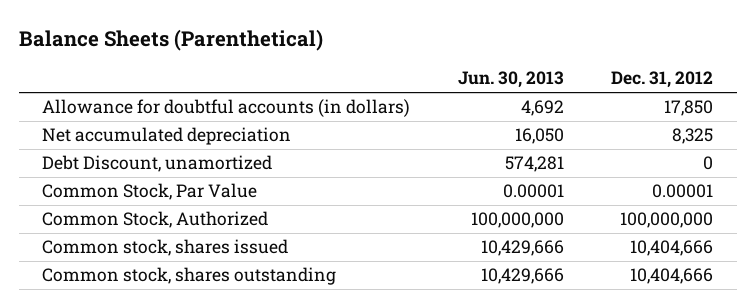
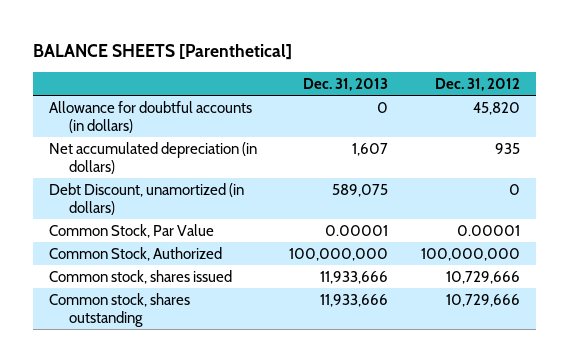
[18,29,323,52] Balance Sheets (Parenthetical) -> [33,43,293,60] BALANCE SHEETS [Parenthetical]
[457,71,564,89] Jun. 30, 2013 -> none
none -> [303,78,389,92] Dec. 31, 2013
[663,100,713,117] 17,850 -> [472,102,520,116] 45,820
[42,127,292,146] Net accumulated depreciation -> [49,142,258,174] Net accumulated depreciation (in dollars)
[671,128,713,145] 8,325 -> [494,143,520,155] 935
[42,155,273,173] Debt Discount, unamortized -> [49,183,245,215] Debt Discount, unamortized (in dollars)
[629,240,713,257] 10,404,666 -> [445,271,520,285] 10,729,666
[629,268,713,285] 10,404,666 -> [445,294,520,308] 10,729,666

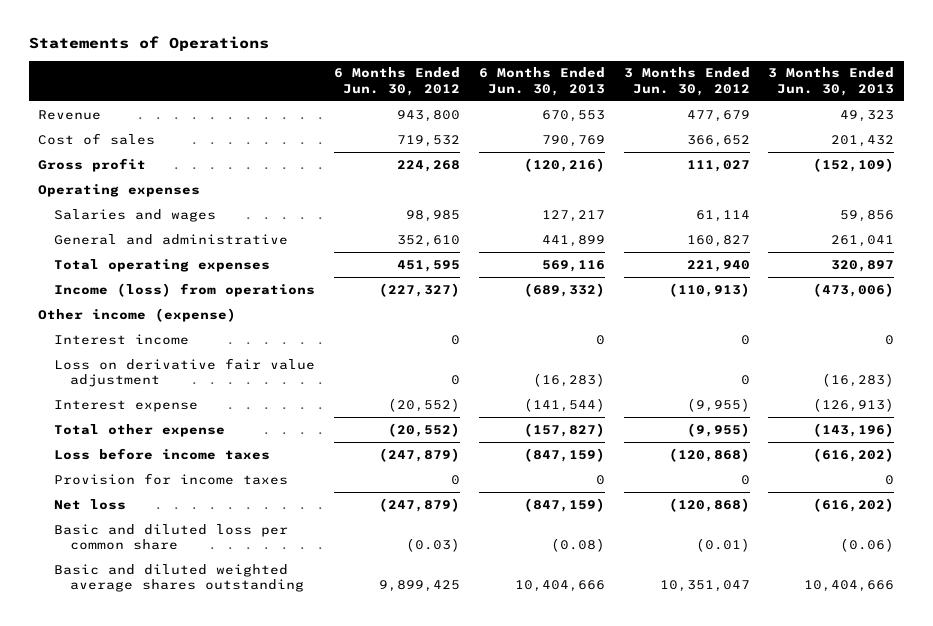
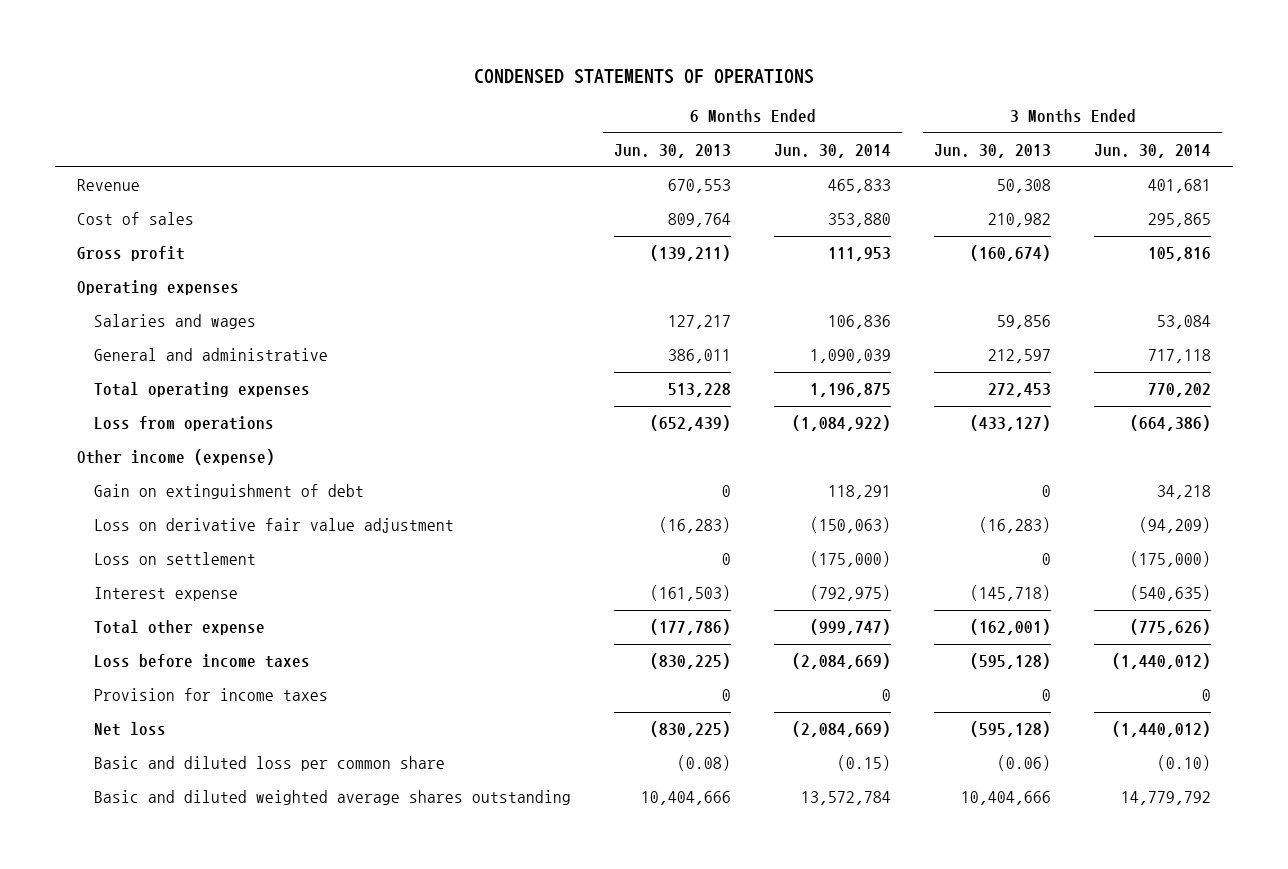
[29,36,270,52] Statements of Operations -> [474,68,815,84] CONDENSED STATEMENTS OF OPERATIONS
[334,67,461,96] 6 Months Ended Jun. 30, 2012 -> none
[623,67,750,96] 3 Months Ended Jun. 30, 2012 -> none
none -> [774,144,892,159] Jun. 30, 2014
none -> [1094,144,1212,159] Jun. 30, 2014
[840,109,895,122] 49,323 -> [997,179,1052,194] 50,308
[541,134,605,147] 790,769 -> [668,213,732,228] 809,764
[831,134,895,147] 201,432 -> [988,213,1052,228] 210,982
[523,157,605,172] (120,216) -> [650,245,732,262] (139,211)
[813,157,895,172] (152,109) -> [970,245,1052,262] (160,674)
[541,234,605,247] 441,899 -> [668,349,732,364] 386,011
[831,234,895,247] 261,041 -> [988,349,1052,364] 212,597
[541,259,605,272] 569,116 -> [668,383,732,398] 513,228
[831,259,895,272] 320,897 -> [988,383,1052,398] 272,453
[54,282,316,297] Income (loss) from operations -> [93,416,274,432] Loss from operations
[523,282,605,297] (689,332) -> [650,415,732,432] (652,439)
[813,282,895,297] (473,006) -> [970,415,1052,432] (433,127)
[54,333,190,345] Interest income -> none
none -> [93,484,364,500] Gain on extinguishment of debt
none -> [93,552,256,566] Loss on settlement
[523,397,605,412] (141,544) -> [650,585,732,602] (161,503)
[813,397,895,412] (126,913) -> [970,585,1052,602] (145,718)
[523,422,605,437] (157,827) -> [650,619,732,636] (177,786)
[813,422,895,437] (143,196) -> [970,619,1052,636] (162,001)
[523,447,605,462] (847,159) -> [650,653,732,670] (830,225)
[813,447,895,462] (616,202) -> [970,653,1052,670] (595,128)
[523,497,605,512] (847,159) -> [650,721,732,738] (830,225)
[813,497,895,512] (616,202) -> [970,721,1052,738] (595,128)

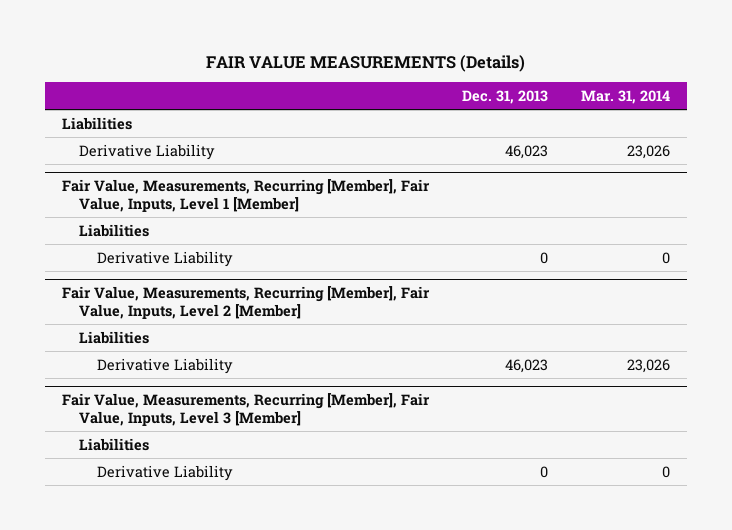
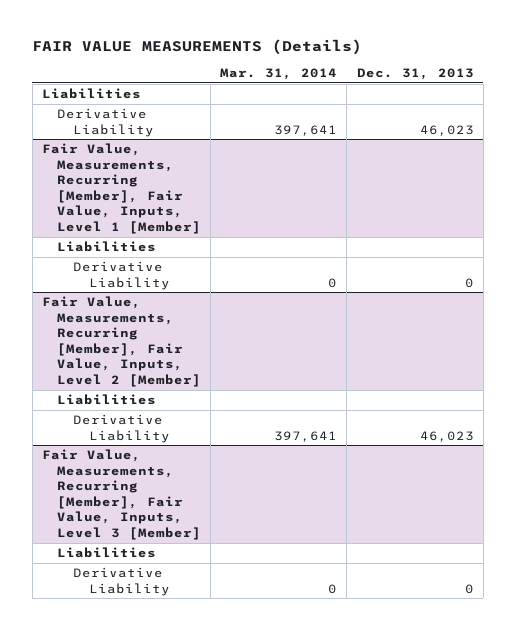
[627,144,671,159] 23,026 -> [274,124,338,136] 397,641
[627,358,671,373] 23,026 -> [274,430,338,442] 397,641

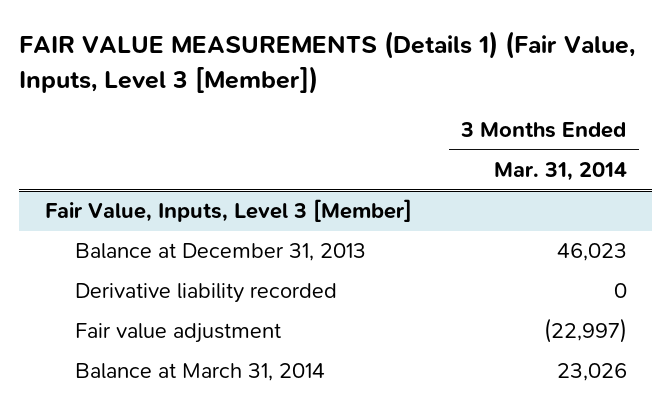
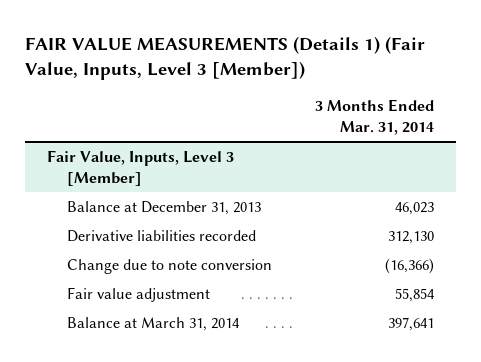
[74,283,337,304] Derivative liability recorded -> [66,229,256,242] Derivative liabilities recorded
[613,283,627,299] 0 -> [388,230,435,244] 312,130
none -> [66,258,272,274] Change due to note conversion
[543,318,627,344] (22,997) -> [395,287,436,302] 55,854
[556,363,627,382] 23,026 -> [388,316,435,331] 397,641

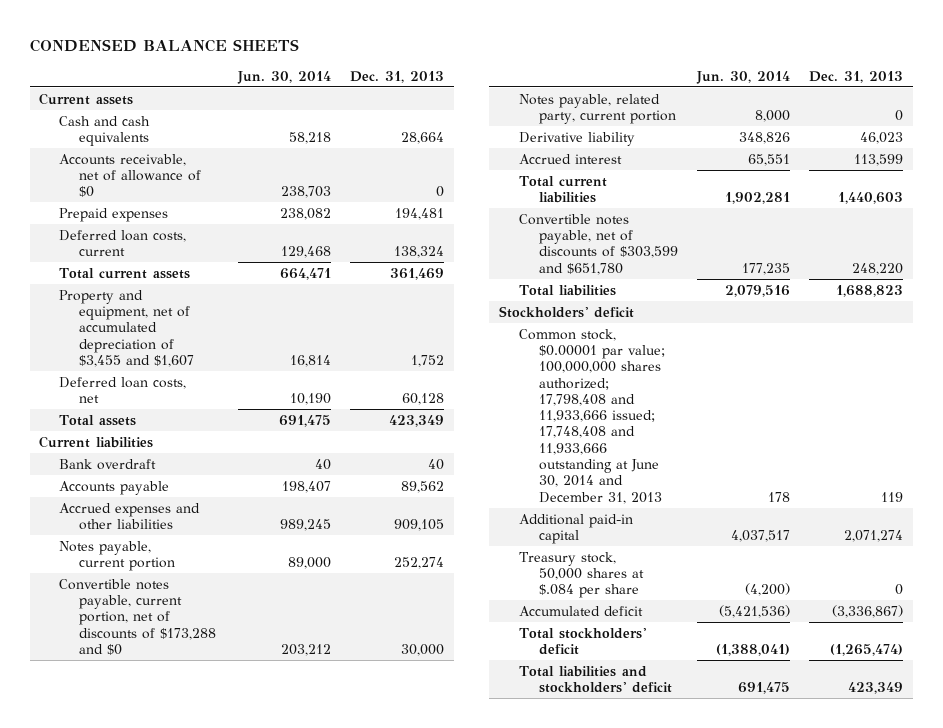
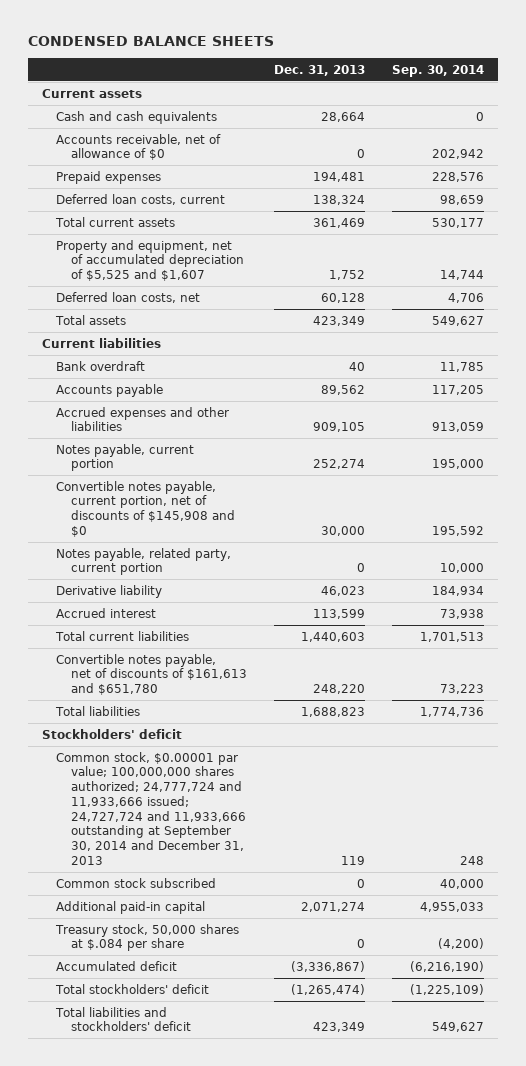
[236,70,331,84] Jun. 30, 2014 -> none
none -> [392,64,485,77] Sep. 30, 2014
[59,289,195,367] Property and equipment, net of accumulated depreciation of $3,455 and $1,607 -> [56,239,245,282] Property and equipment, net of accumulated depreciation of $5,525 and $1,607
[59,578,217,655] Convertible notes payable, current portion, net of discounts of $173,288 and $0 -> [56,480,236,537] Convertible notes payable, current portion, net of discounts of $145,908 and $0
[518,213,678,275] Convertible notes payable, net of discounts of $303,599 and $651,780 -> [56,653,248,696] Convertible notes payable, net of discounts of $161,613 and $651,780
[518,328,665,504] Common stock, $0.00001 par value; 100,000,000 shares authorized; 17,798,408 and 11,933,666 issued; 17,748,408 and 11,933,666 outstanding at June 30, 2014 and December 31, 2013 -> [56,751,247,865] Common stock, $0.00001 par value; 100,000,000 shares authorized; 24,777,724 and 11,933,666 issued; 24,727,724 and 11,933,666 outstanding at September 30, 2014 and December 31, 2013
none -> [56,877,217,888] Common stock subscribed

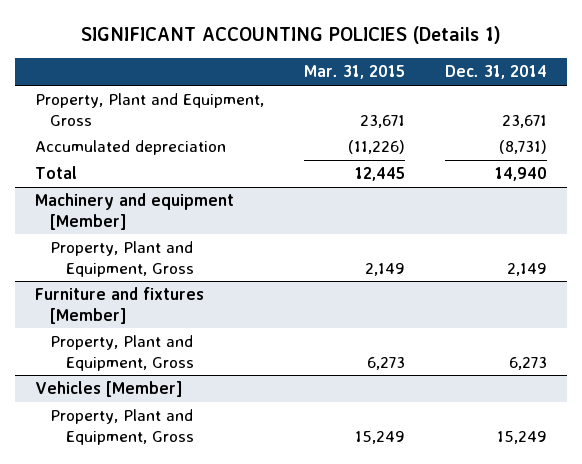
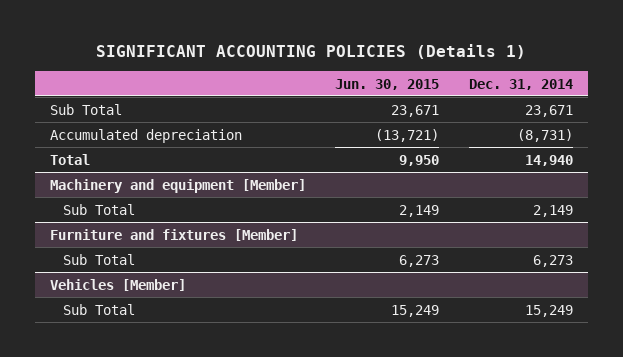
[303,65,405,80] Mar. 31, 2015 -> none
none -> [335,78,440,90] Jun. 30, 2015
[34,93,264,126] Property, Plant and Equipment, Gross -> [49,103,122,115] Sub Total
[50,241,194,277] Property, Plant and Equipment, Gross -> [62,203,135,215] Sub Total
[50,335,194,371] Property, Plant and Equipment, Gross -> [62,253,135,265] Sub Total
[50,409,194,445] Property, Plant and Equipment, Gross -> [62,303,135,315] Sub Total

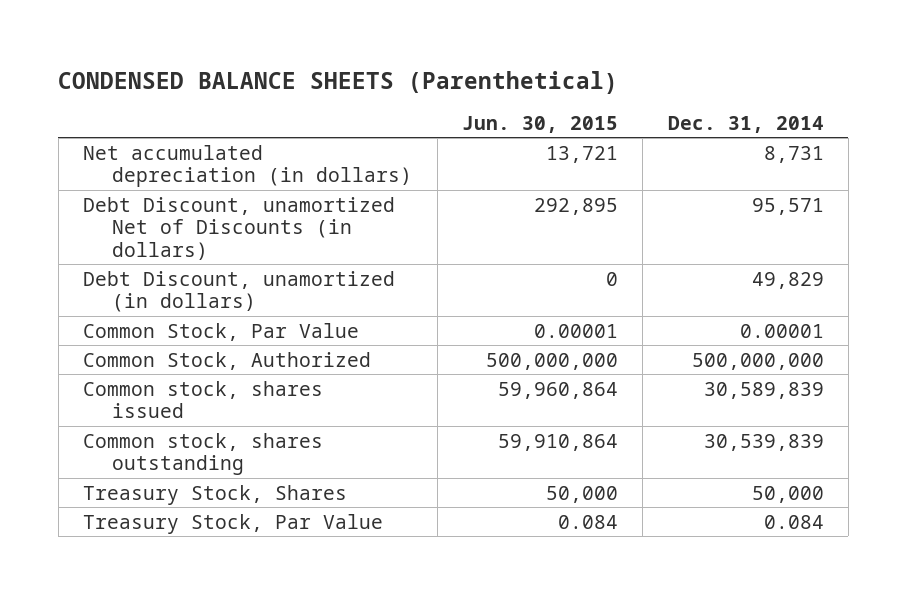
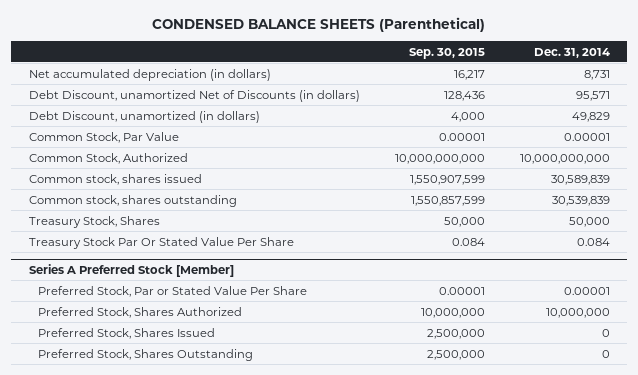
[461,115,618,133] Jun. 30, 2015 -> none
none -> [408,47,485,59] Sep. 30, 2015
[691,352,824,370] 500,000,000 -> [519,153,610,164] 10,000,000,000
[83,513,384,534] Treasury Stock, Par Value -> [28,236,294,249] Treasury Stock Par Or Stated Value Per Share
none -> [28,264,234,278] Series A Preferred Stock [Member]
none -> [38,285,308,297] Preferred Stock, Par or Stated Value Per Share
none -> [38,306,243,318] Preferred Stock, Shares Authorized
none -> [38,327,216,339] Preferred Stock, Shares Issued
none -> [38,348,254,361] Preferred Stock, Shares Outstanding

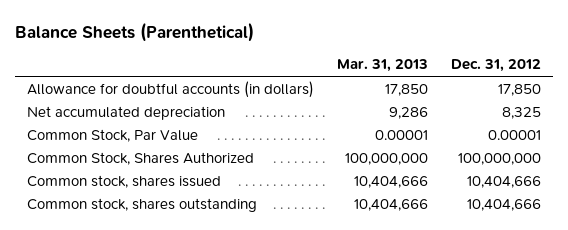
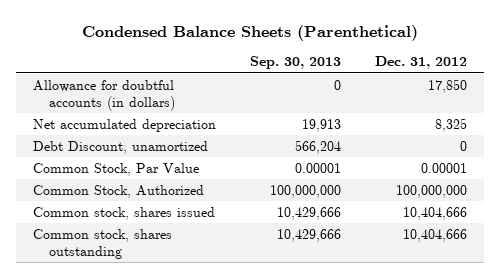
[14,21,254,42] Balance Sheets (Parenthetical) -> [82,24,419,41] Condensed Balance Sheets (Parenthetical)
[337,59,429,73] Mar. 31, 2013 -> none
none -> [250,56,342,70] Sep. 30, 2013
none -> [33,140,209,154] Debt Discount, unamortized
[26,151,254,165] Common Stock, Shares Authorized -> [33,184,205,198] Common Stock, Authorized

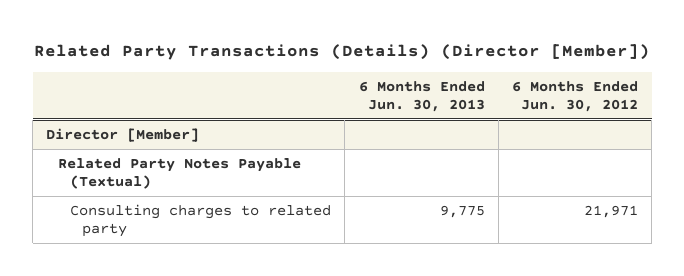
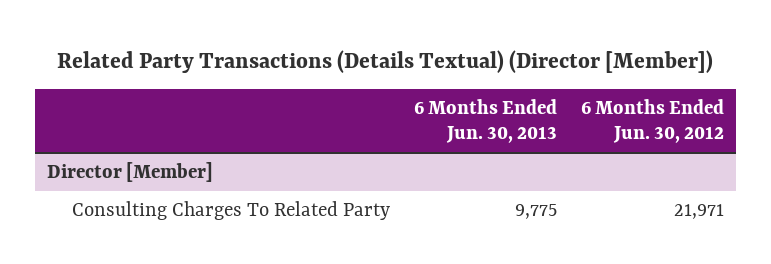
[34,44,651,61] Related Party Transactions (Details) (Director [Member]) -> [57,50,714,74] Related Party Transactions (Details Textual) (Director [Member])
[58,157,302,190] Related Party Notes Payable (Textual) -> none
[70,203,332,238] Consulting charges to related party -> [71,200,390,220] Consulting Charges To Related Party

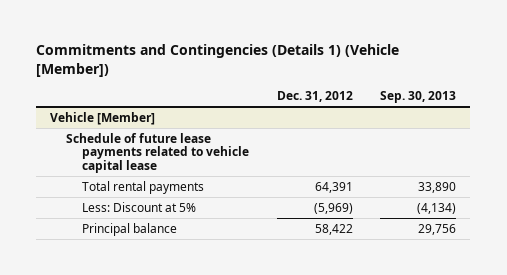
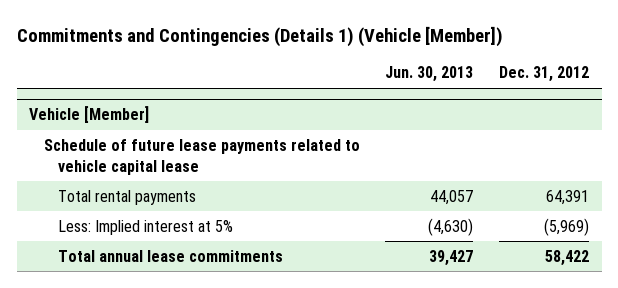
[380,91,457,104] Sep. 30, 2013 -> none
none -> [385,66,474,83] Jun. 30, 2013
[82,201,197,212] Less: Discount at 5% -> [58,219,234,235] Less: Implied interest at 5%
[82,222,178,236] Principal balance -> [58,249,284,262] Total annual lease commitments

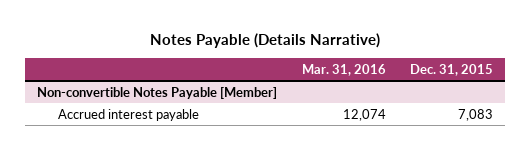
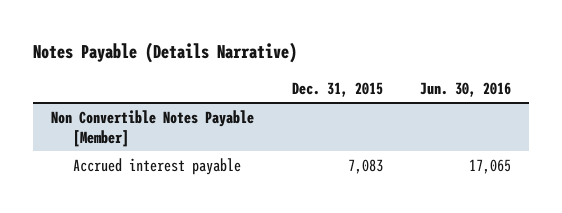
[301,63,386,76] Mar. 31, 2016 -> none
none -> [419,81,511,97] Jun. 30, 2016
[37,86,278,99] Non-convertible Notes Payable [Member] -> [51,110,255,147] Non Convertible Notes Payable [Member]

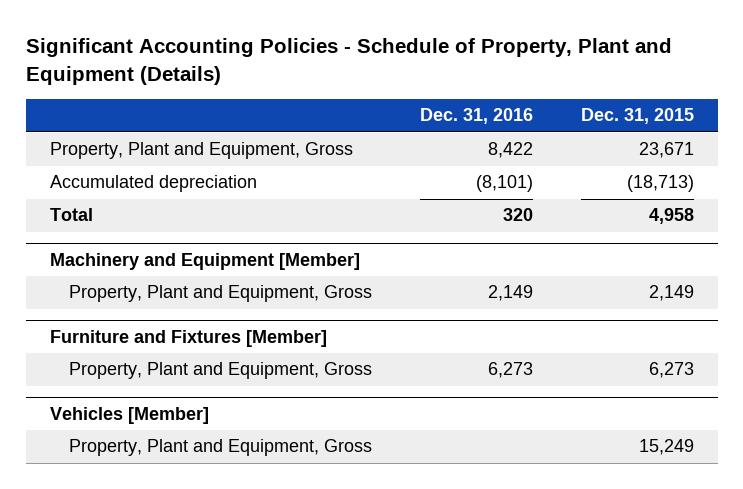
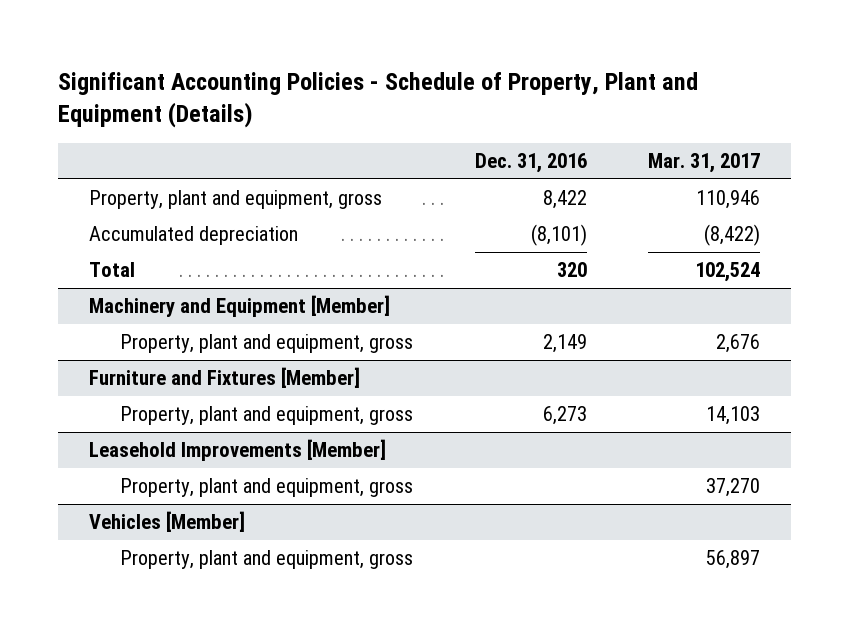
[580,108,694,125] Dec. 31, 2015 -> none
none -> [648,153,761,174] Mar. 31, 2017
[49,142,353,160] Property, Plant and Equipment, Gross -> [89,190,383,210] Property, plant and equipment, gross
[68,285,372,303] Property, Plant and Equipment, Gross -> [119,334,413,354] Property, plant and equipment, gross
[68,362,372,380] Property, Plant and Equipment, Gross -> [119,406,413,426] Property, plant and equipment, gross
none -> [89,439,387,462] Leasehold Improvements [Member]
none -> [119,478,413,498] Property, plant and equipment, gross
[68,439,372,457] Property, Plant and Equipment, Gross -> [119,550,413,570] Property, plant and equipment, gross

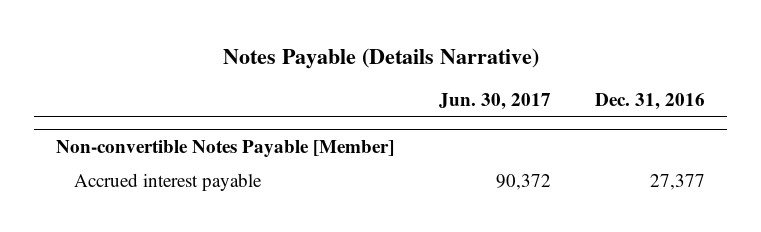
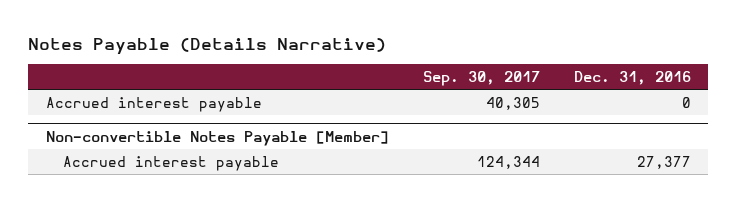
[438,93,551,111] Jun. 30, 2017 -> none
none -> [422,70,540,86] Sep. 30, 2017
none -> [45,96,262,112] Accrued interest payable

